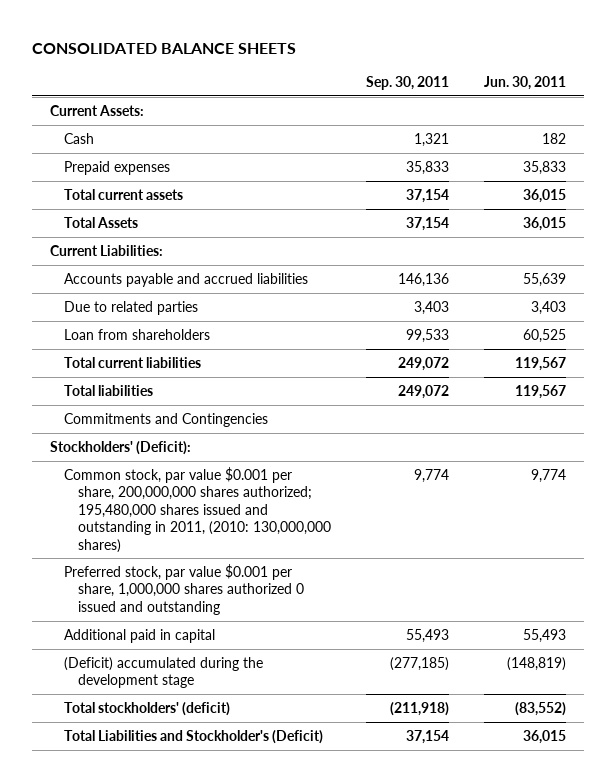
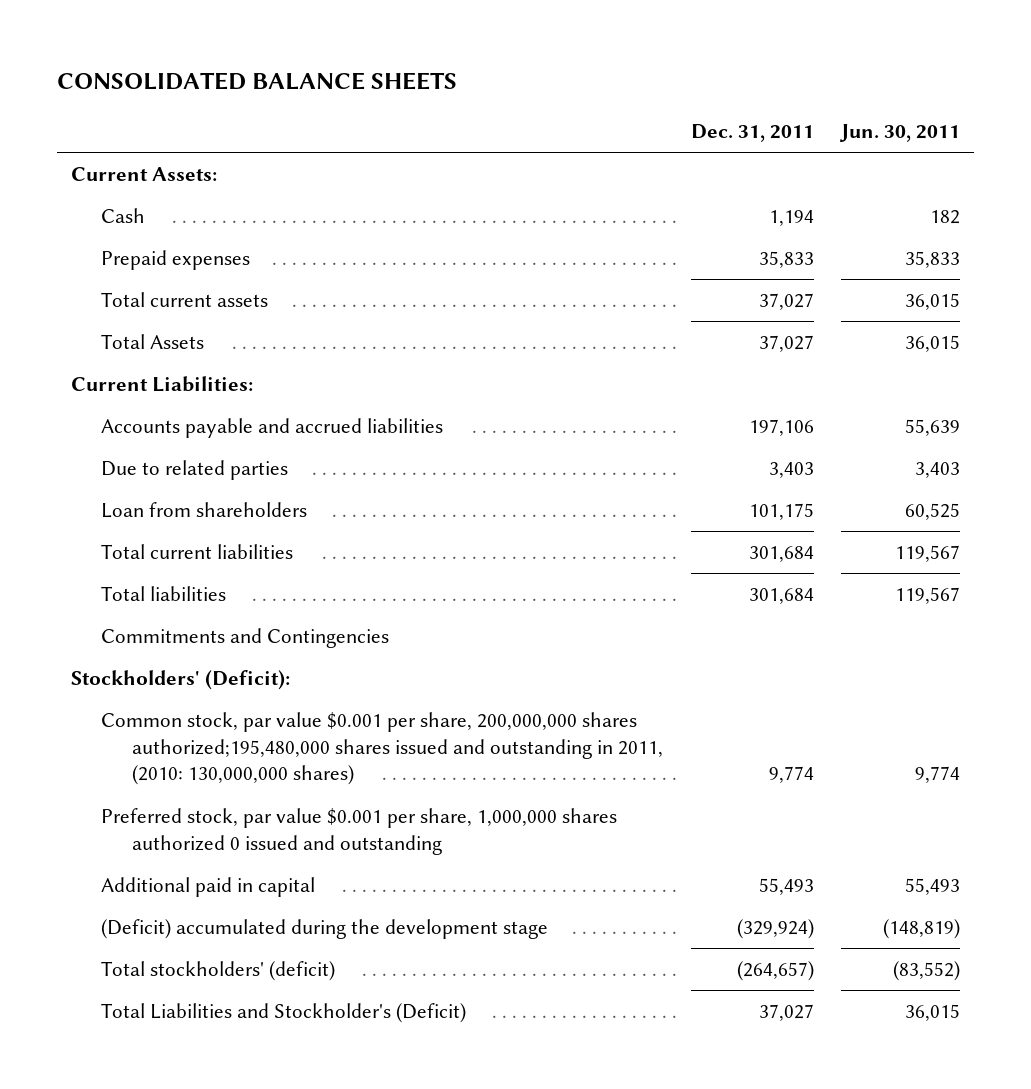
[366,75,450,90] Sep. 30, 2011 -> none
none -> [690,123,814,142] Dec. 31, 2011
[64,466,331,553] Common stock, par value $0.001 per share, 200,000,000 shares authorized; 195,480,000 shares issued and outstanding in 2011, (2010: 130,000,000 shares) -> [101,711,663,786] Common stock, par value $0.001 per share, 200,000,000 shares authorized;195,480,000 shares issued and outstanding in 2011, (2010: 130,000,000 shares)

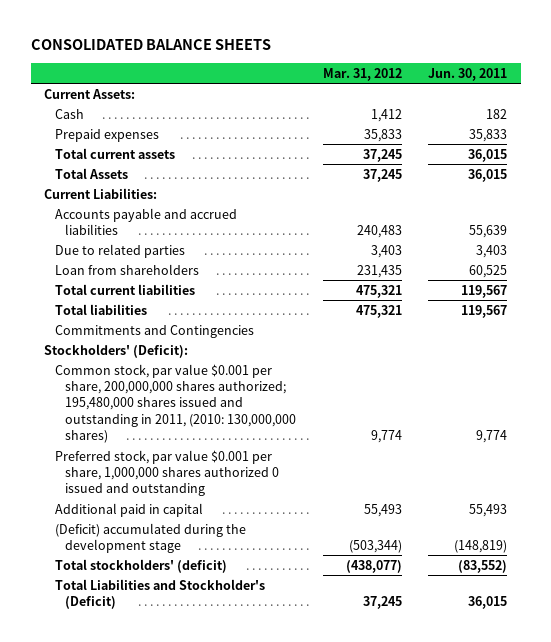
[690,123,814,142] Dec. 31, 2011 -> none
none -> [322,67,402,81] Mar. 31, 2012
[101,711,663,786] Common stock, par value $0.001 per share, 200,000,000 shares authorized;195,480,000 shares issued and outstanding in 2011, (2010: 130,000,000 shares) -> [54,363,297,444] Common stock, par value $0.001 per share, 200,000,000 shares authorized; 195,480,000 shares issued and outstanding in 2011, (2010: 130,000,000 shares)

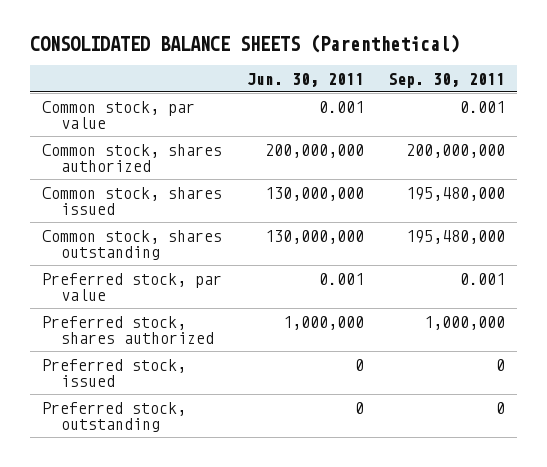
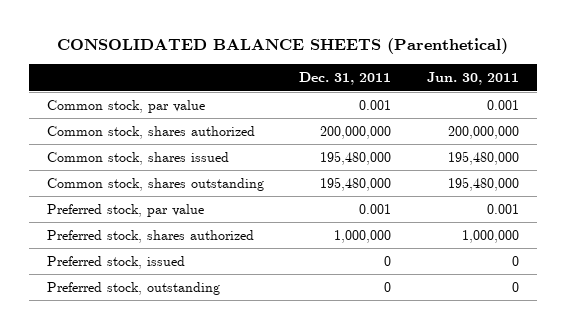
[388,72,506,88] Sep. 30, 2011 -> none
none -> [299,72,392,86] Dec. 31, 2011
[264,186,364,201] 130,000,000 -> [448,151,520,166] 195,480,000
[264,229,364,244] 130,000,000 -> [448,177,520,192] 195,480,000

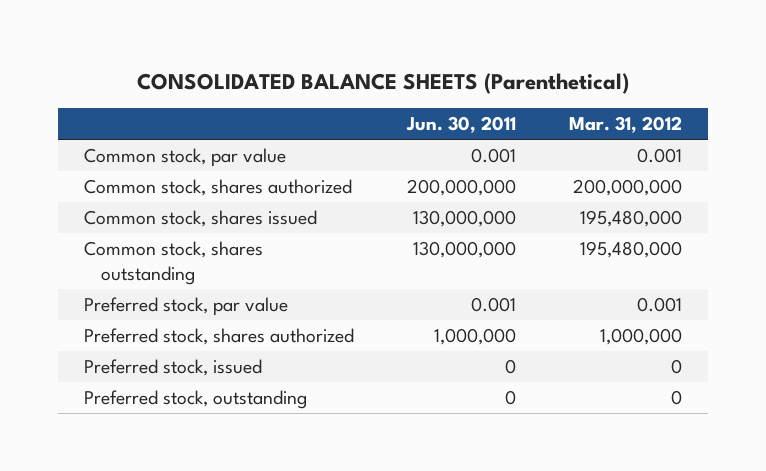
[299,72,392,86] Dec. 31, 2011 -> none
none -> [568,116,682,134] Mar. 31, 2012
[448,151,520,166] 195,480,000 -> [412,210,516,228] 130,000,000
[448,177,520,192] 195,480,000 -> [412,241,516,259] 130,000,000

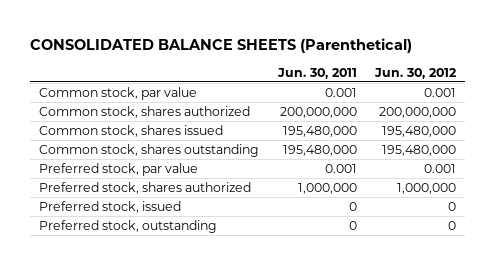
[568,116,682,134] Mar. 31, 2012 -> none
none -> [373,67,457,79] Jun. 30, 2012
[412,210,516,228] 130,000,000 -> [282,125,357,137] 195,480,000
[412,241,516,259] 130,000,000 -> [282,144,357,156] 195,480,000

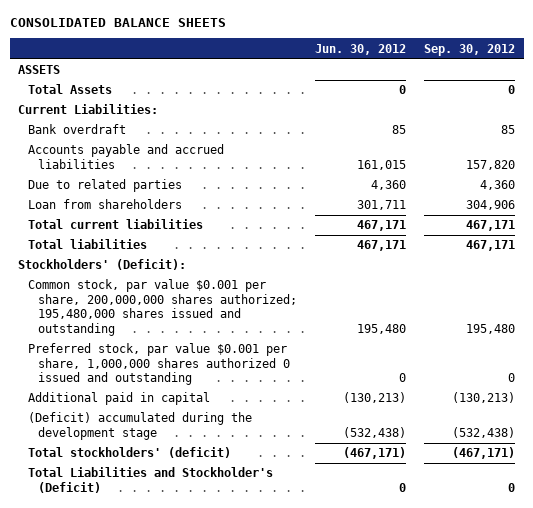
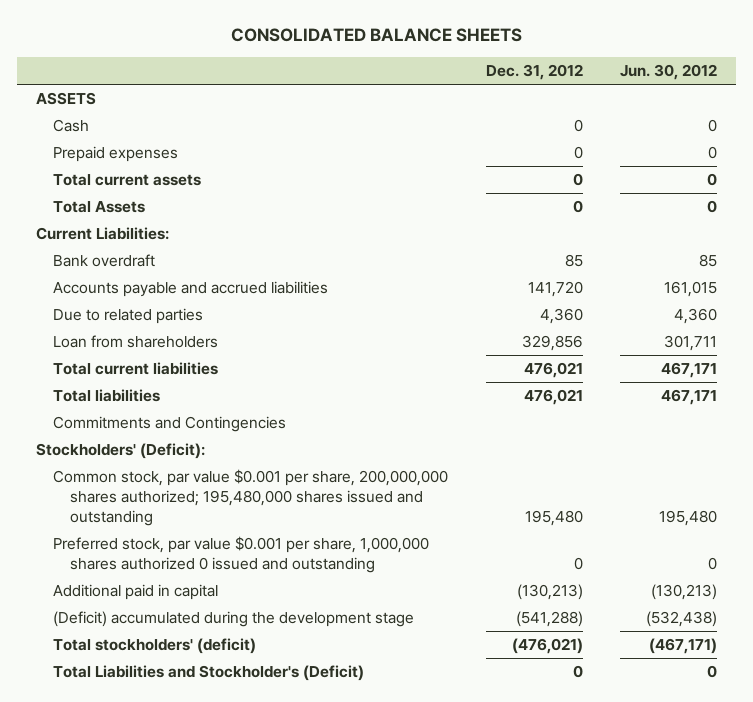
[423,43,515,56] Sep. 30, 2012 -> none
none -> [485,63,583,80] Dec. 31, 2012
none -> [53,119,90,133] Cash
none -> [53,146,179,163] Prepaid expenses
none -> [53,174,202,187] Total current assets
none -> [53,416,287,433] Commitments and Contingencies

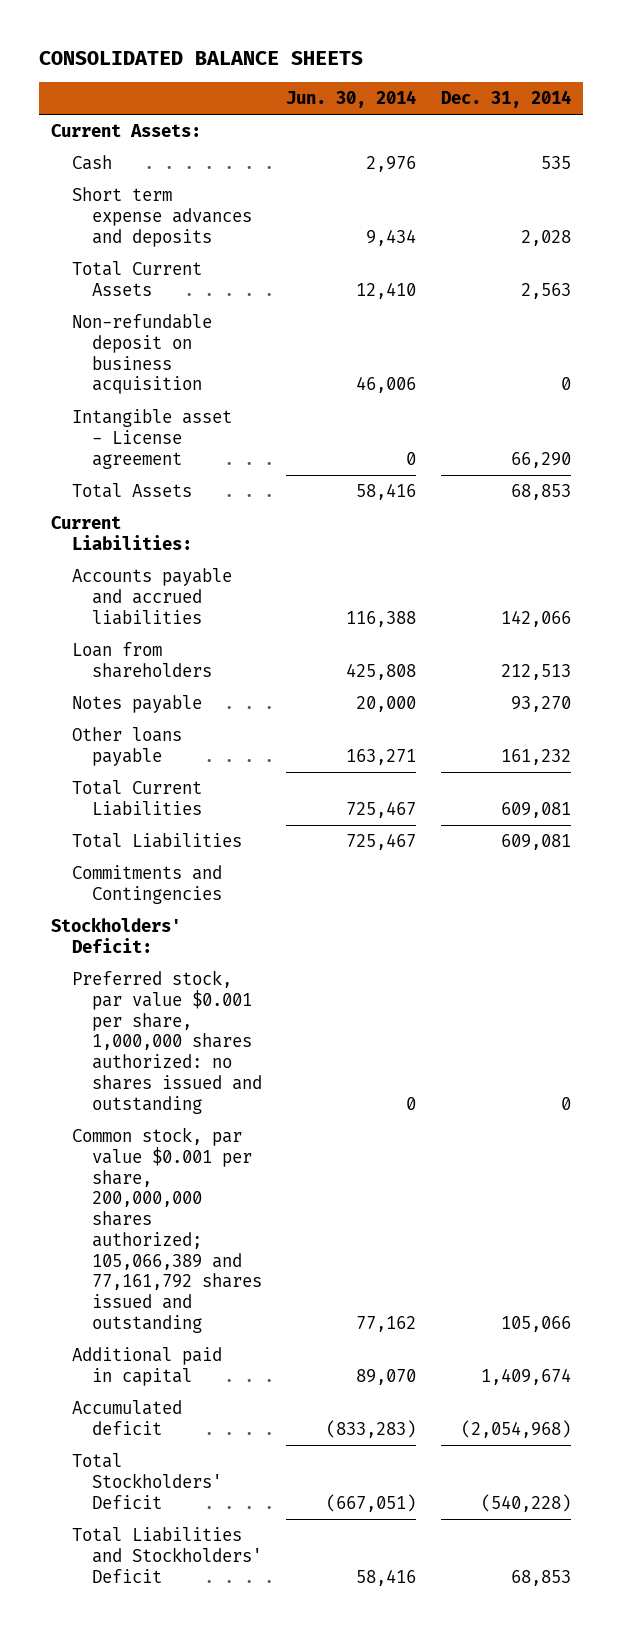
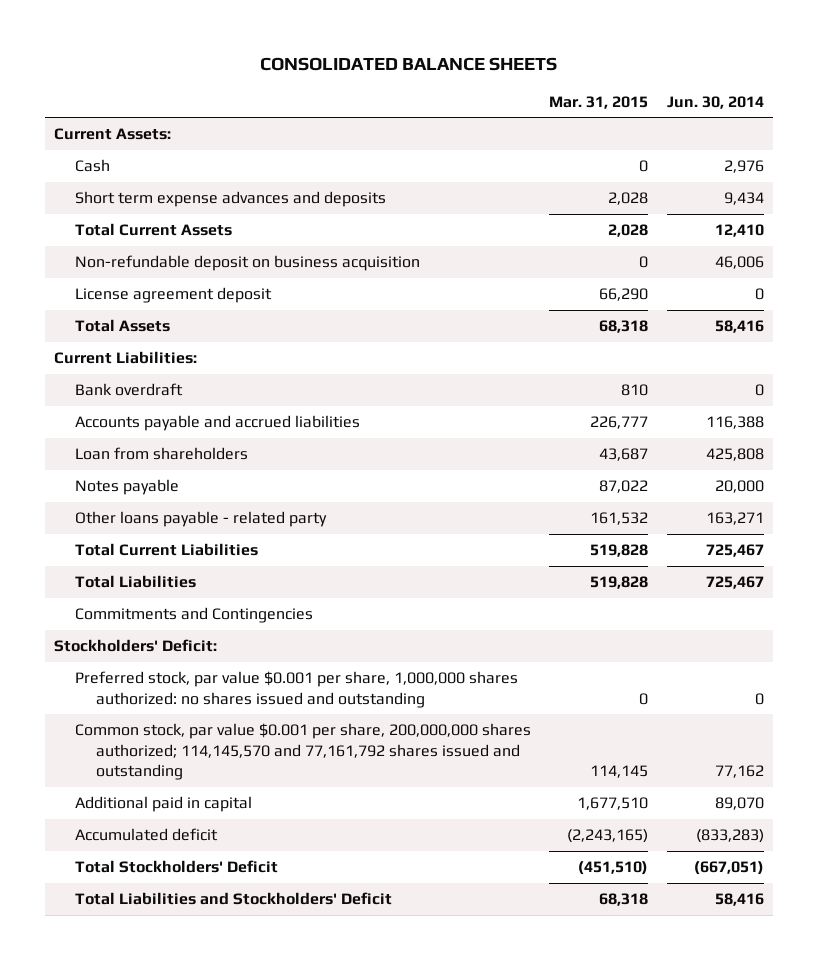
[440,90,571,109] Dec. 31, 2014 -> none
none -> [549,95,649,109] Mar. 31, 2015
[71,409,232,469] Intangible asset - License agreement -> [75,287,273,304] License agreement deposit
none -> [75,383,184,397] Bank overdraft
[71,727,182,766] Other loans payable -> [75,511,328,528] Other loans payable - related party
[71,1127,262,1333] Common stock, par value $0.001 per share, 200,000,000 shares authorized; 105,066,389 and 77,161,792 shares issued and outstanding -> [75,723,532,781] Common stock, par value $0.001 per share, 200,000,000 shares authorized; 114,145,570 and 77,161,792 shares issued and outstanding

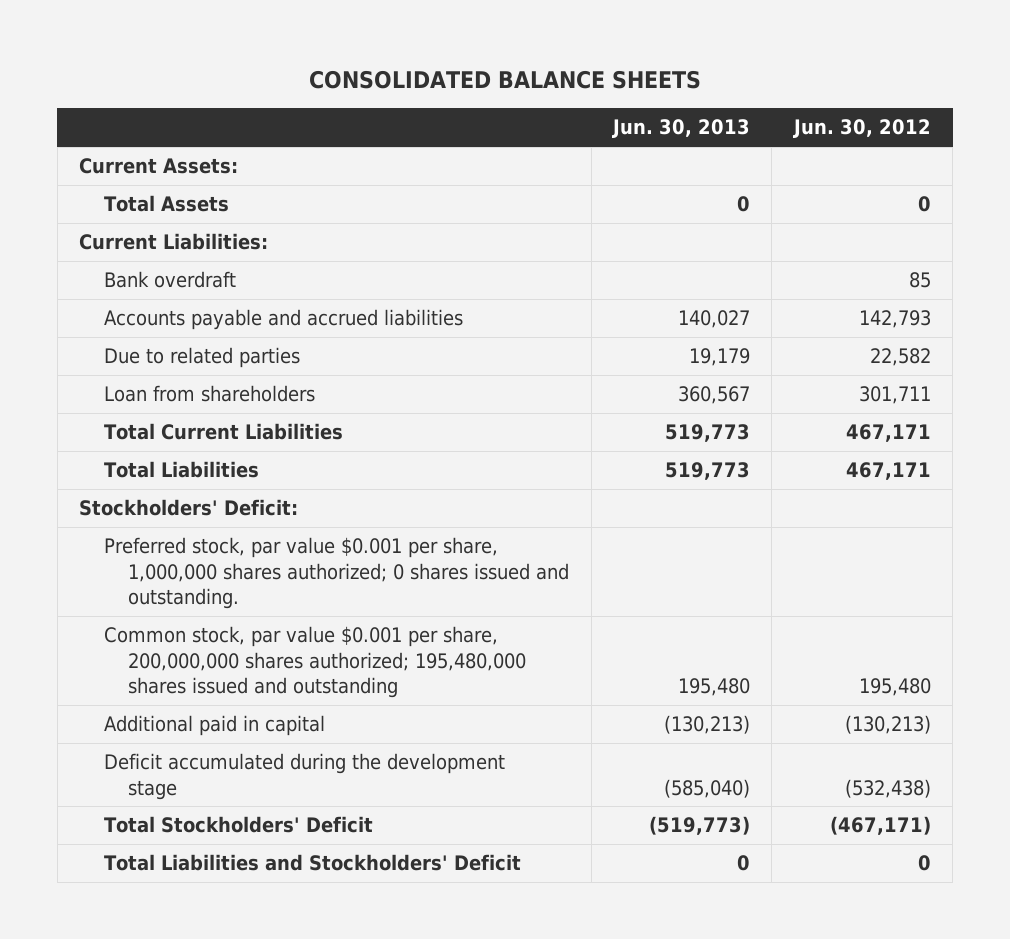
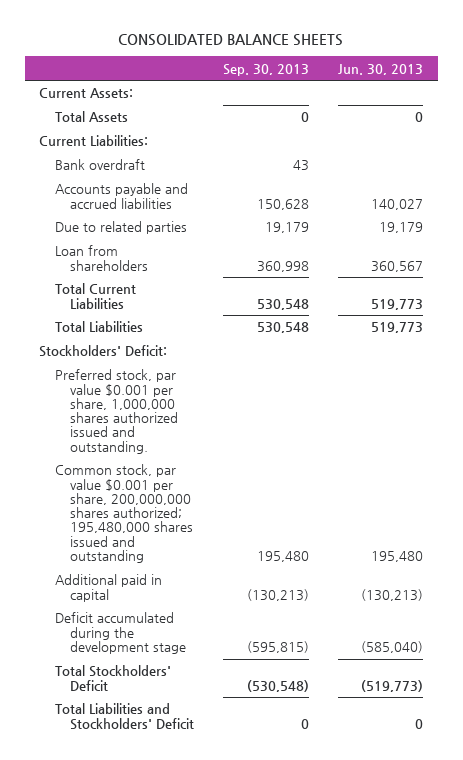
[792,119,931,139] Jun. 30, 2012 -> none
none -> [223,63,310,76] Sep. 30, 2013
[103,537,570,610] Preferred stock, par value $0.001 per share, 1,000,000 shares authorized; 0 shares issued and outstanding. -> [54,369,179,454] Preferred stock, par value $0.001 per share, 1,000,000 shares authorized issued and outstanding.

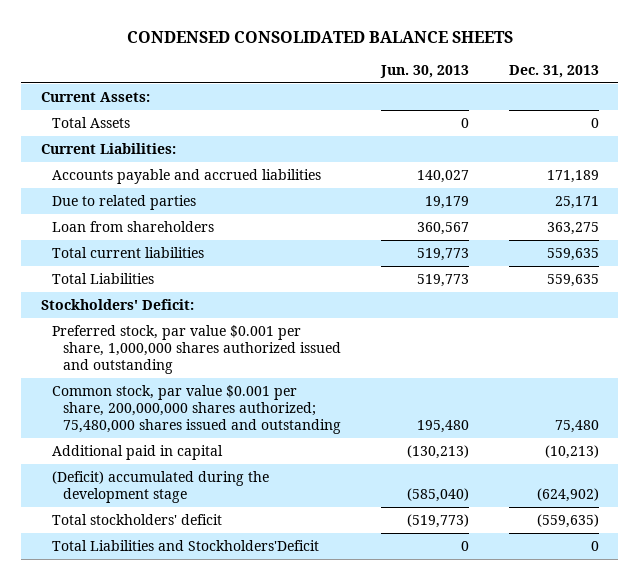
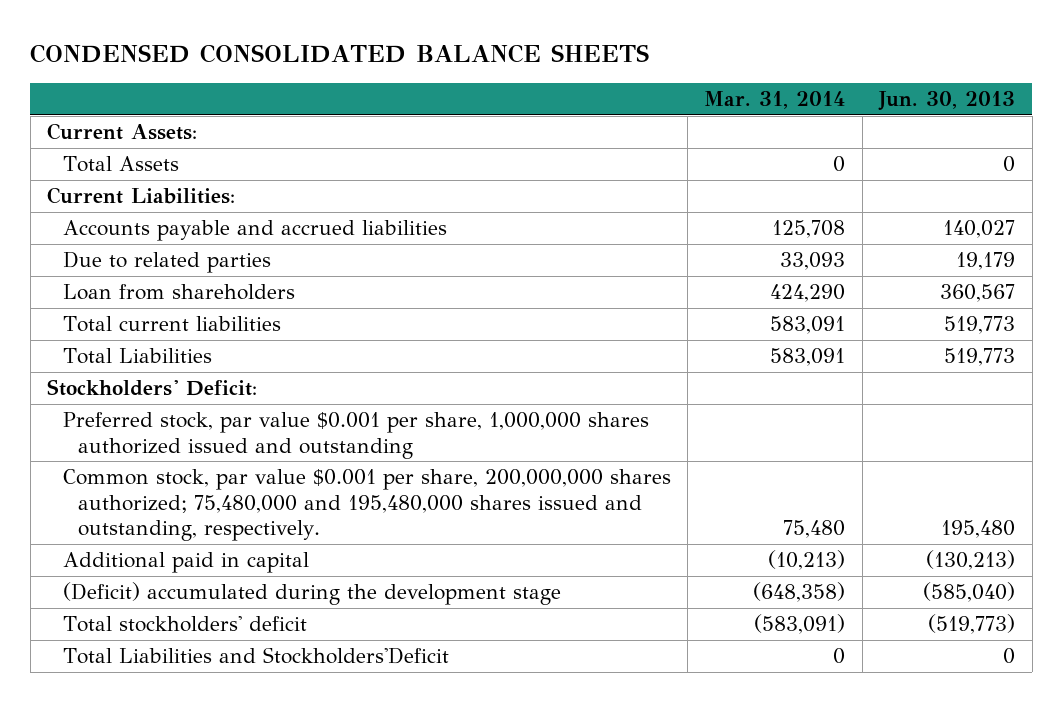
[508,64,599,78] Dec. 31, 2013 -> none
none -> [704,91,846,110] Mar. 31, 2014
[52,385,342,434] Common stock, par value $0.001 per share, 200,000,000 shares authorized; 75,480,000 shares issued and outstanding -> [62,469,671,542] Common stock, par value $0.001 per share, 200,000,000 shares authorized; 75,480,000 and 195,480,000 shares issued and outstanding, respectively.

